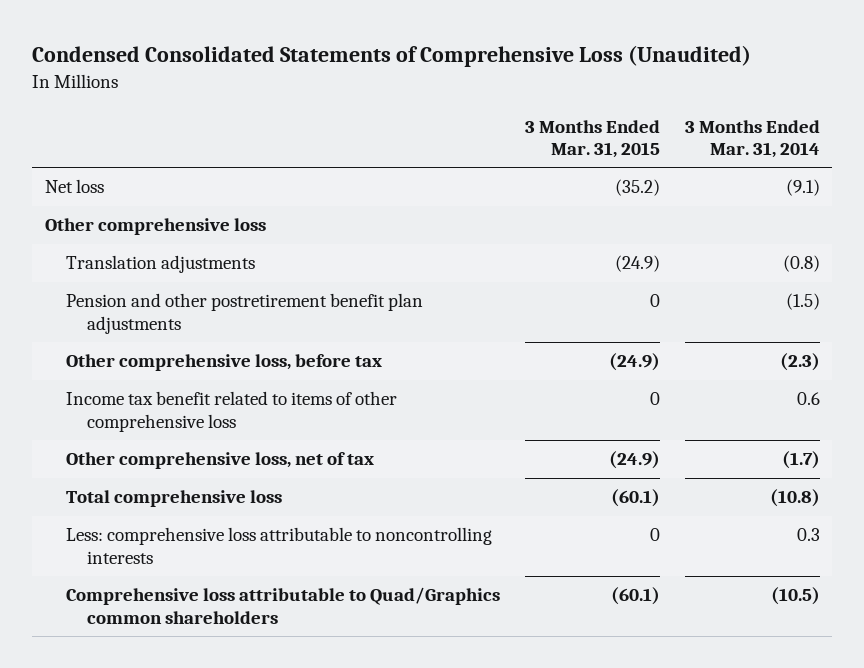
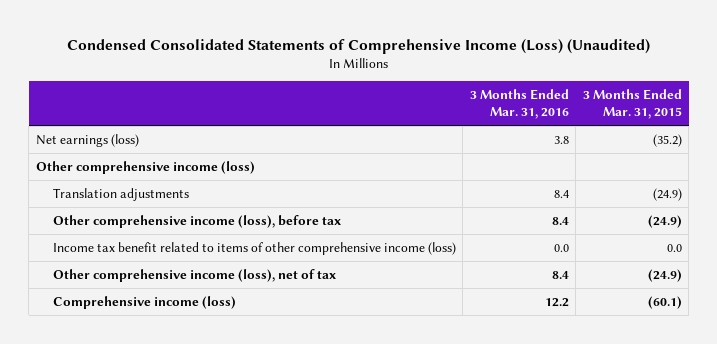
[32,45,752,68] Condensed Consolidated Statements of Comprehensive Loss (Unaudited) -> [66,38,650,54] Condensed Consolidated Statements of Comprehensive Income (Loss) (Unaudited)
[684,119,820,158] 3 Months Ended Mar. 31, 2014 -> none
none -> [469,89,569,119] 3 Months Ended Mar. 31, 2016
[44,179,104,194] Net loss -> [35,133,139,147] Net earnings (loss)
[44,218,266,236] Other comprehensive loss -> [35,160,255,174] Other comprehensive income (loss)
[65,293,423,334] Pension and other postretirement benefit plan adjustments -> none
[65,490,282,508] Total comprehensive loss -> none
[65,527,492,564] Less: comprehensive loss attributable to noncontrolling interests -> none
[65,354,382,372] Other comprehensive loss, before tax -> [53,214,342,228] Other comprehensive income (loss), before tax
[65,391,397,432] Income tax benefit related to items of other comprehensive loss -> [53,241,457,255] Income tax benefit related to items of other comprehensive income (loss)
[649,392,660,406] 0 -> [666,243,682,252] 0.0
[65,452,374,470] Other comprehensive loss, net of tax -> [53,268,337,282] Other comprehensive income (loss), net of tax
[65,587,500,624] Comprehensive loss attributable to Quad/Graphics common shareholders -> [53,295,237,309] Comprehensive income (loss)

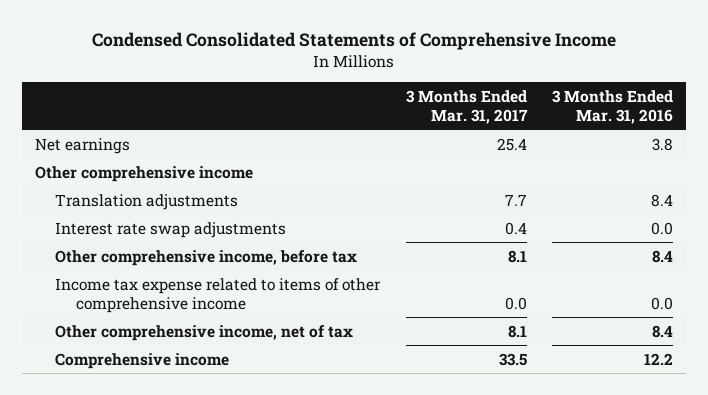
[66,38,650,54] Condensed Consolidated Statements of Comprehensive Income (Loss) (Unaudited) -> [91,31,616,50] Condensed Consolidated Statements of Comprehensive Income
[582,89,682,119] 3 Months Ended Mar. 31, 2015 -> none
none -> [405,89,528,124] 3 Months Ended Mar. 31, 2017
[35,133,139,147] Net earnings (loss) -> [34,137,130,154] Net earnings
[35,160,255,174] Other comprehensive income (loss) -> [34,165,253,182] Other comprehensive income
none -> [55,221,287,238] Interest rate swap adjustments
[53,214,342,228] Other comprehensive income (loss), before tax -> [55,249,358,266] Other comprehensive income, before tax
[53,241,457,255] Income tax benefit related to items of other comprehensive income (loss) -> [55,277,382,313] Income tax expense related to items of other comprehensive income
[53,268,337,282] Other comprehensive income (loss), net of tax -> [55,324,354,341] Other comprehensive income, net of tax
[53,295,237,309] Comprehensive income (loss) -> [55,352,230,369] Comprehensive income

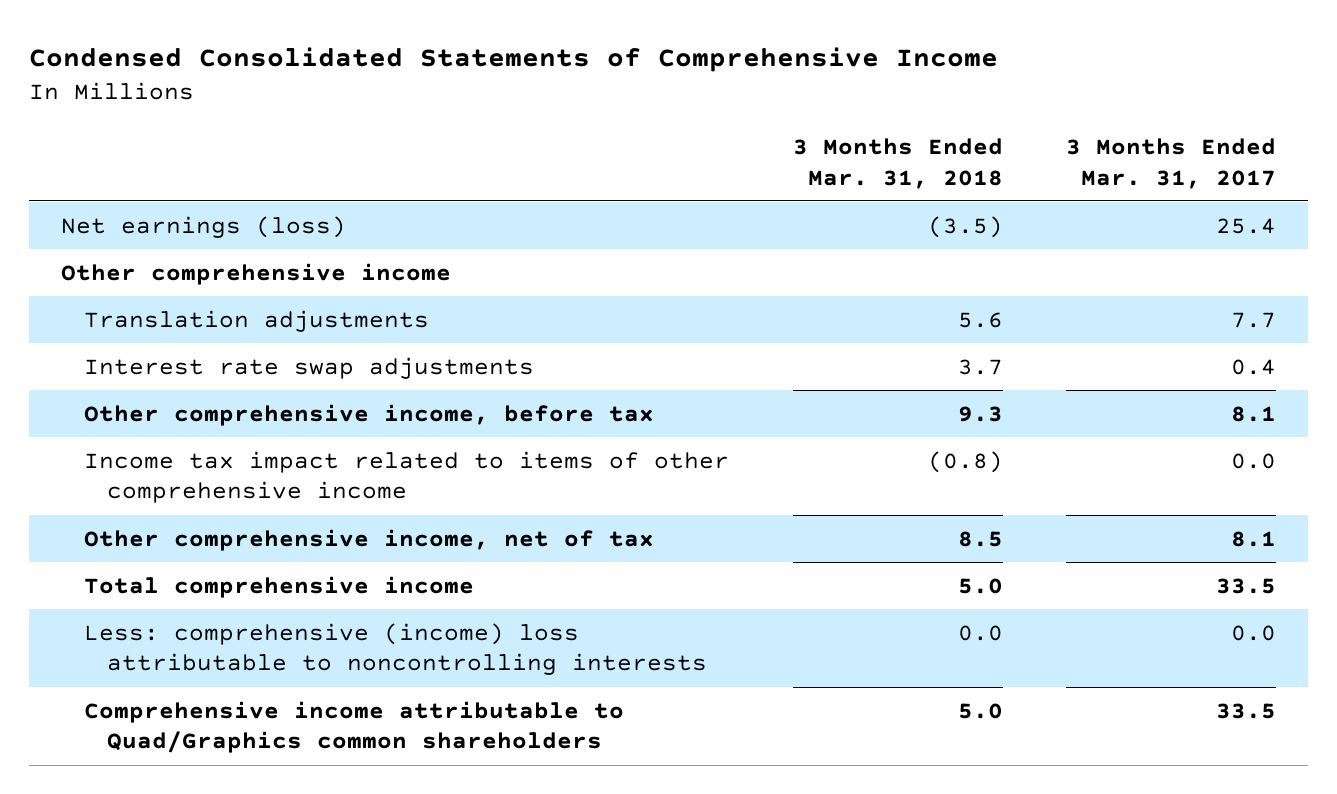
[552,89,674,124] 3 Months Ended Mar. 31, 2016 -> none
none -> [792,137,1003,189] 3 Months Ended Mar. 31, 2018
[34,137,130,154] Net earnings -> [60,215,346,238] Net earnings (loss)
[55,277,382,313] Income tax expense related to items of other comprehensive income -> [83,450,729,504] Income tax impact related to items of other comprehensive income
none -> [83,575,474,598] Total comprehensive income
none -> [83,622,707,676] Less: comprehensive (income) loss attributable to noncontrolling interests
[55,352,230,369] Comprehensive income -> [83,700,624,754] Comprehensive income attributable to Quad/Graphics common shareholders

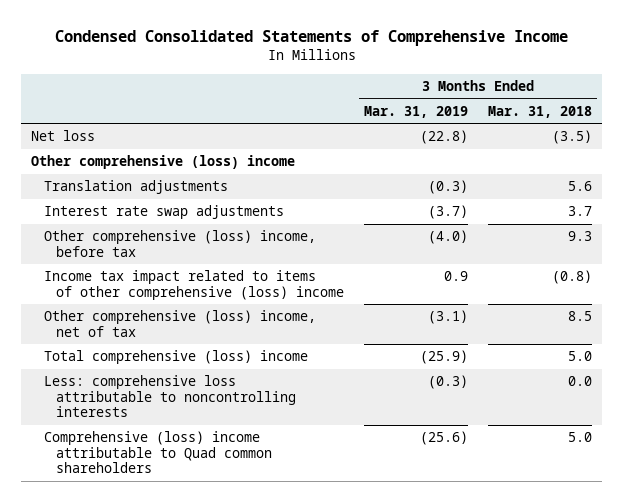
[1066,137,1277,189] 3 Months Ended Mar. 31, 2017 -> none
none -> [364,105,469,118] Mar. 31, 2019
[60,215,346,238] Net earnings (loss) -> [31,130,96,142] Net loss
[60,262,451,285] Other comprehensive income -> [31,155,296,170] Other comprehensive (loss) income
[83,403,654,426] Other comprehensive income, before tax -> [43,230,316,257] Other comprehensive (loss) income, before tax
[83,450,729,504] Income tax impact related to items of other comprehensive income -> [43,270,345,300] Income tax impact related to items of other comprehensive (loss) income
[83,528,654,551] Other comprehensive income, net of tax -> [43,310,316,337] Other comprehensive (loss) income, net of tax
[83,575,474,598] Total comprehensive income -> [43,350,308,365] Total comprehensive (loss) income
[83,622,707,676] Less: comprehensive (income) loss attributable to noncontrolling interests -> [43,375,297,418] Less: comprehensive loss attributable to noncontrolling interests
[83,700,624,754] Comprehensive income attributable to Quad/Graphics common shareholders -> [43,431,273,474] Comprehensive (loss) income attributable to Quad common shareholders

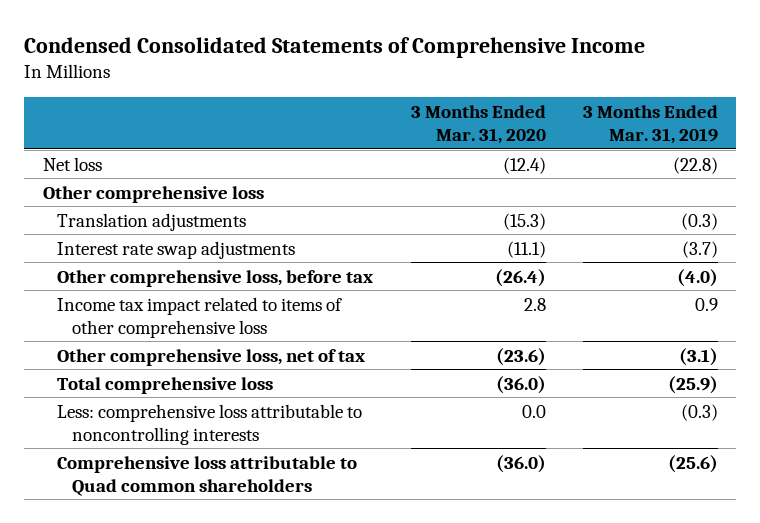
[488,105,593,118] Mar. 31, 2018 -> none
none -> [410,104,546,144] 3 Months Ended Mar. 31, 2020
[31,155,296,170] Other comprehensive (loss) income -> [42,185,264,203] Other comprehensive loss
[43,230,316,257] Other comprehensive (loss) income, before tax -> [57,269,374,287] Other comprehensive loss, before tax
[43,270,345,300] Income tax impact related to items of other comprehensive (loss) income -> [57,296,343,338] Income tax impact related to items of other comprehensive loss
[43,310,316,337] Other comprehensive (loss) income, net of tax -> [57,348,366,366] Other comprehensive loss, net of tax
[43,350,308,365] Total comprehensive (loss) income -> [57,376,274,394] Total comprehensive loss
[43,431,273,474] Comprehensive (loss) income attributable to Quad common shareholders -> [57,455,358,496] Comprehensive loss attributable to Quad common shareholders

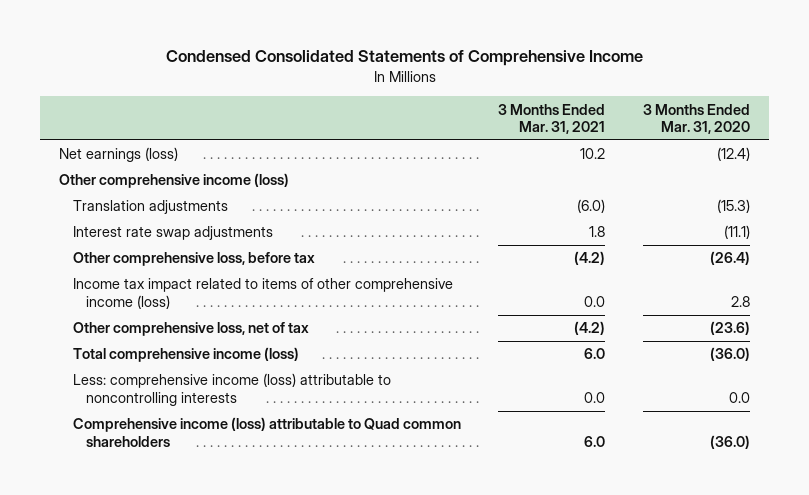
[582,104,718,144] 3 Months Ended Mar. 31, 2019 -> none
none -> [498,103,606,134] 3 Months Ended Mar. 31, 2021
[42,156,102,171] Net loss -> [58,147,178,163] Net earnings (loss)
[42,185,264,203] Other comprehensive loss -> [58,173,289,189] Other comprehensive income (loss)
[57,296,343,338] Income tax impact related to items of other comprehensive loss -> [72,278,453,309] Income tax impact related to items of other comprehensive income (loss)
[57,376,274,394] Total comprehensive loss -> [72,347,299,363] Total comprehensive income (loss)
[57,403,363,445] Less: comprehensive loss attributable to noncontrolling interests -> [72,373,391,406] Less: comprehensive income (loss) attributable to noncontrolling interests
[57,455,358,496] Comprehensive loss attributable to Quad common shareholders -> [72,417,461,447] Comprehensive income (loss) attributable to Quad common shareholders

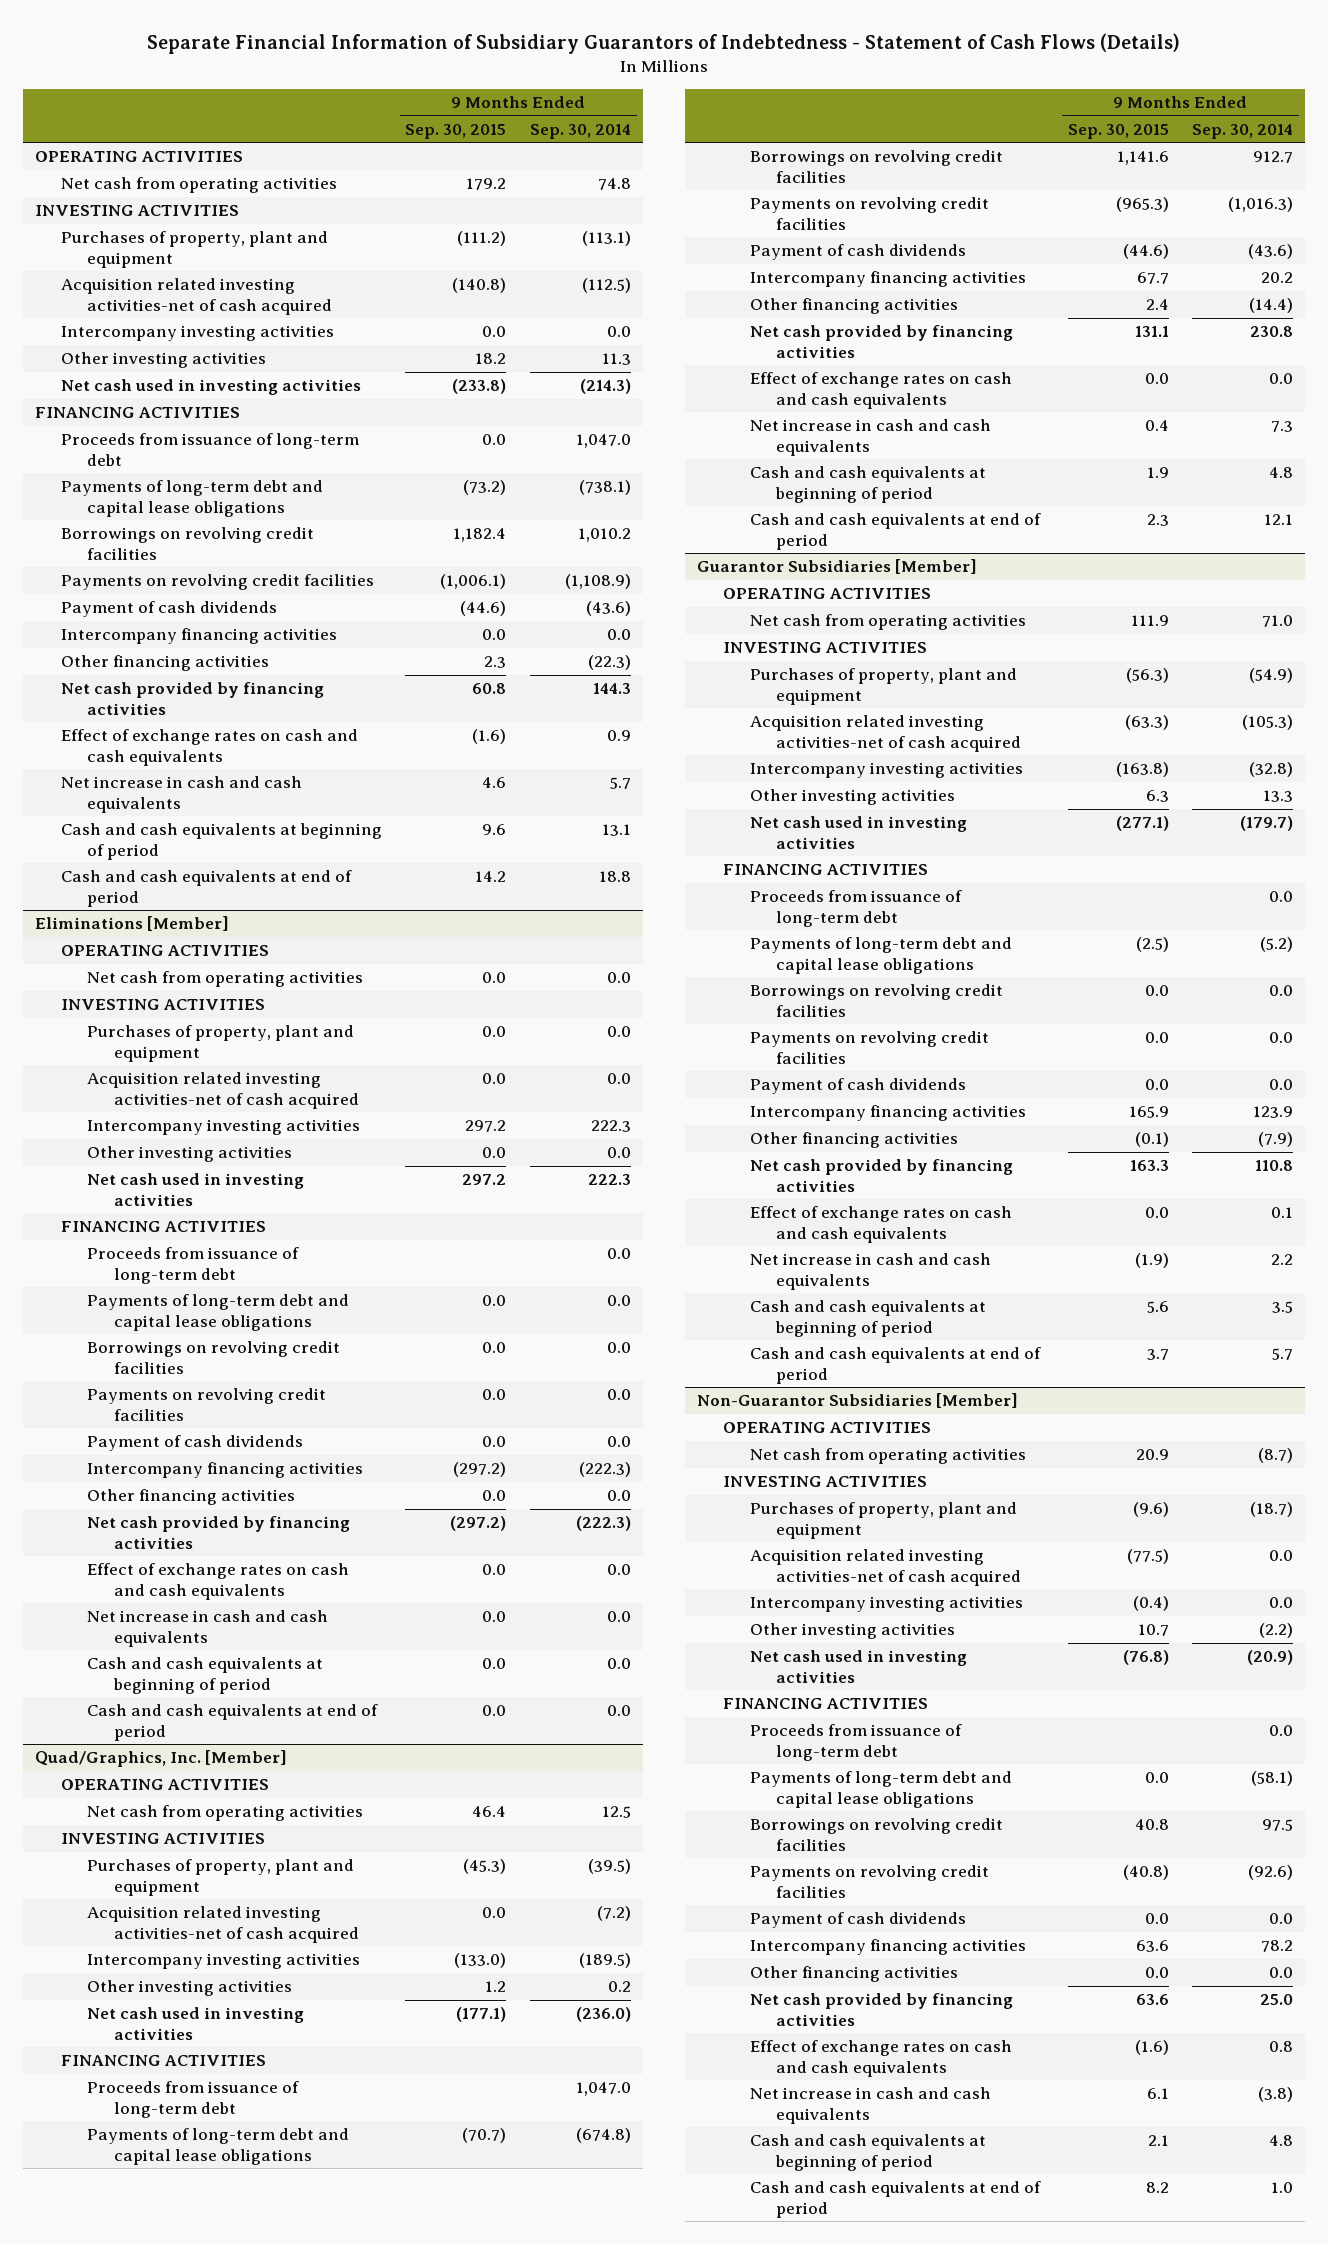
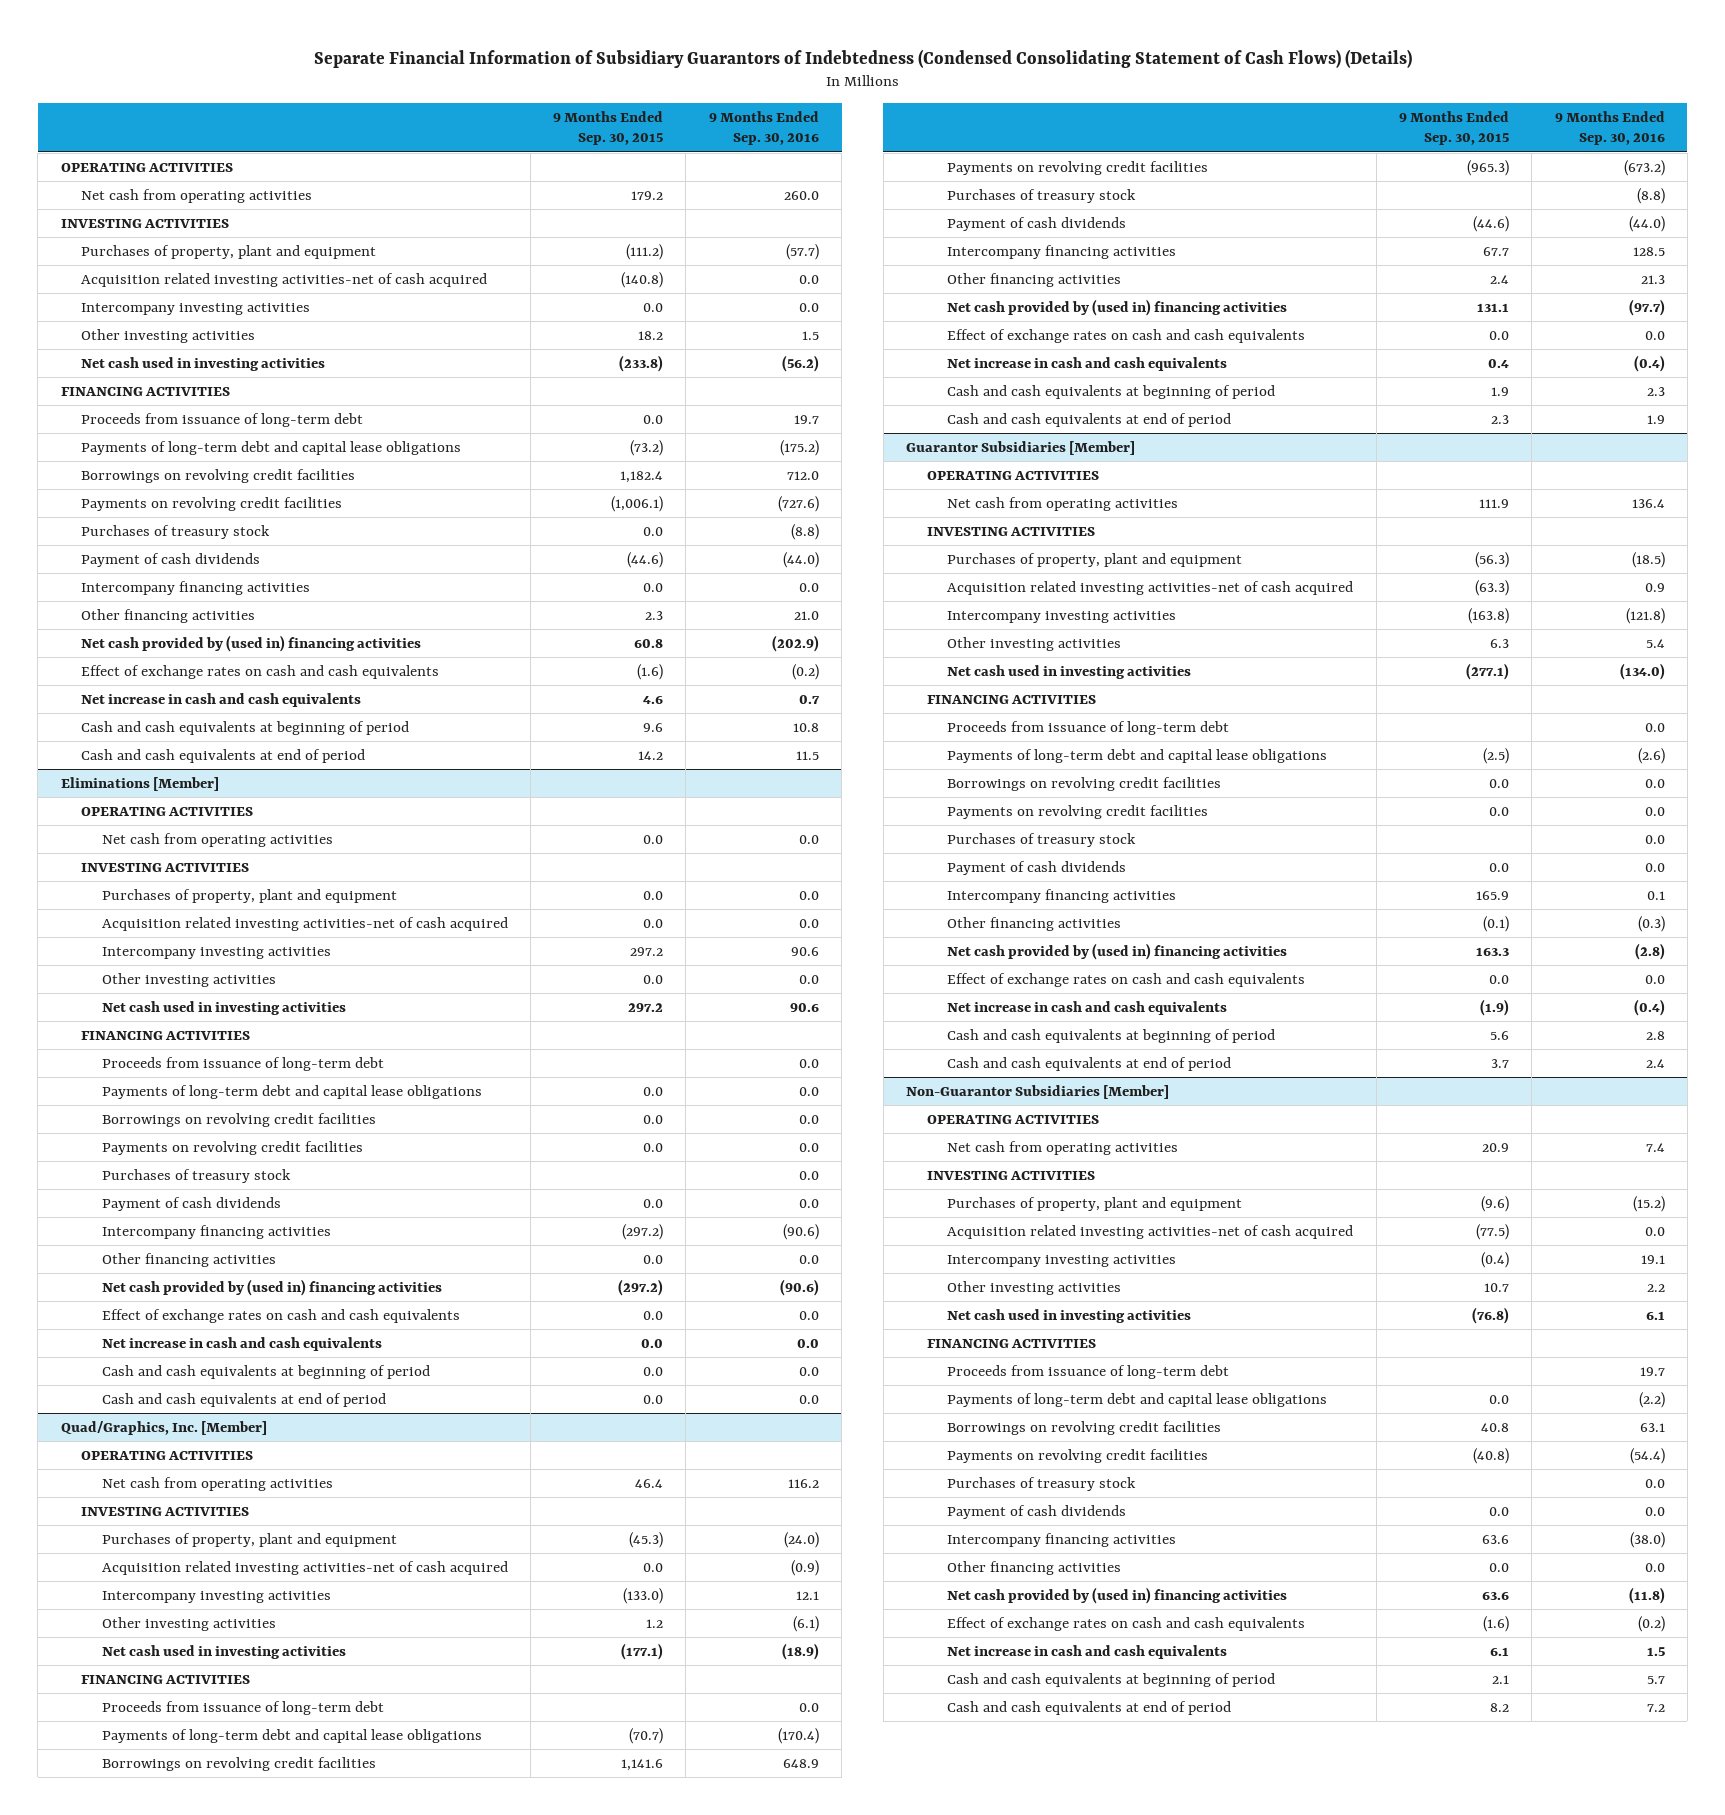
[146,33,1180,55] Separate Financial Information of Subsidiary Guarantors of Indebtedness - Statement of Cash Flows (Details) -> [313,48,1412,68] Separate Financial Information of Subsidiary Guarantors of Indebtedness (Condensed Consolidating Statement of Cash Flows) (Details)
[530,123,632,139] Sep. 30, 2014 -> none
none -> [708,110,819,146] 9 Months Ended Sep. 30, 2016
none -> [81,524,271,539] Purchases of treasury stock
[60,682,324,715] Net cash provided by financing activities -> [81,634,422,652] Net cash provided by (used in) financing activities
none -> [101,1168,291,1183] Purchases of treasury stock
[87,1516,351,1549] Net cash provided by financing activities -> [101,1278,442,1296] Net cash provided by (used in) financing activities
none -> [947,188,1137,203] Purchases of treasury stock
[749,325,1013,358] Net cash provided by financing activities -> [947,298,1288,316] Net cash provided by (used in) financing activities
none -> [947,832,1137,847] Purchases of treasury stock
[749,1159,1013,1192] Net cash provided by financing activities -> [947,942,1288,960] Net cash provided by (used in) financing activities
none -> [947,1476,1137,1491] Purchases of treasury stock
[749,1993,1013,2026] Net cash provided by financing activities -> [947,1586,1288,1604] Net cash provided by (used in) financing activities

